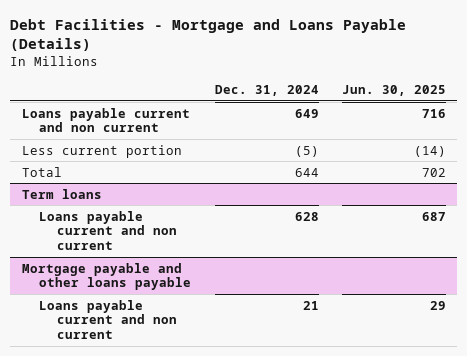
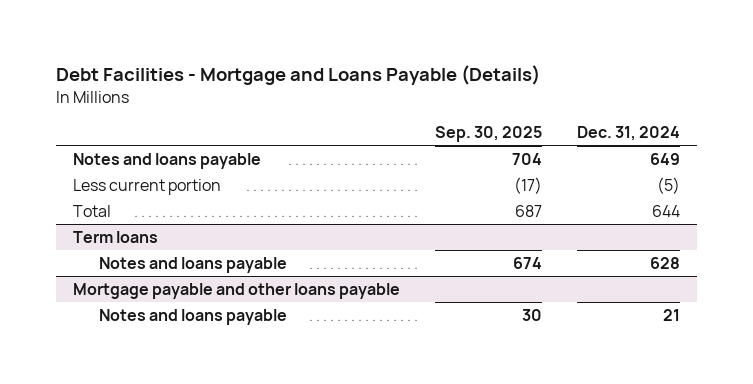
[341,85,446,97] Jun. 30, 2025 -> none
none -> [434,126,542,143] Sep. 30, 2025
[21,107,190,133] Loans payable current and non current -> [73,152,262,169] Notes and loans payable
[39,210,178,251] Loans payable current and non current -> [98,256,287,273] Notes and loans payable
[39,299,178,340] Loans payable current and non current -> [98,308,287,325] Notes and loans payable

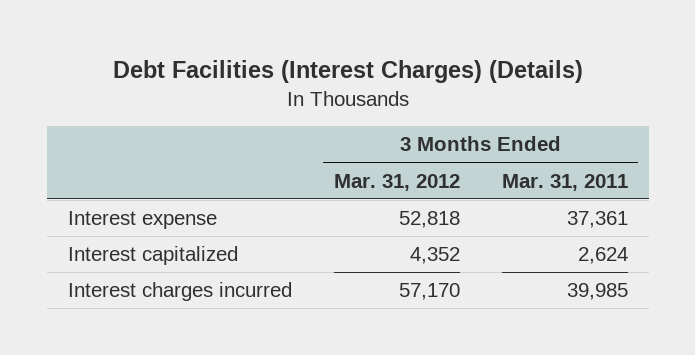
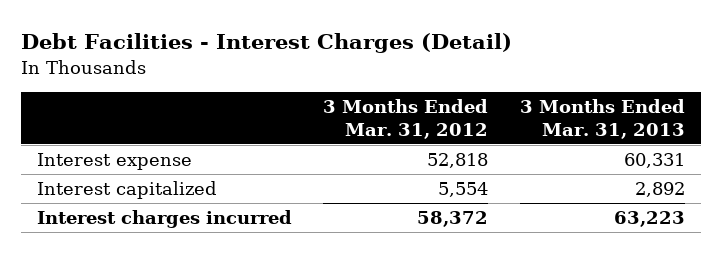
[112,60,583,84] Debt Facilities (Interest Charges) (Details) -> [21,33,513,54] Debt Facilities - Interest Charges (Detail)
[501,173,628,191] Mar. 31, 2011 -> none
none -> [519,98,685,139] 3 Months Ended Mar. 31, 2013
[409,247,460,265] 4,352 -> [438,182,489,198] 5,554
[398,283,460,301] 57,170 -> [417,211,489,228] 58,372

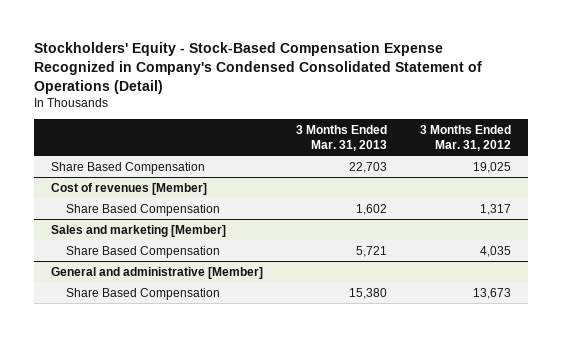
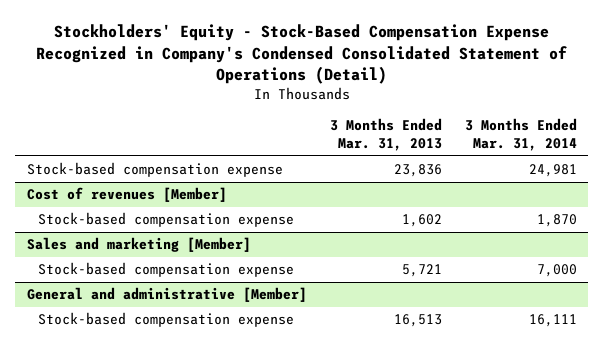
[419,124,511,152] 3 Months Ended Mar. 31, 2012 -> none
none -> [464,118,577,152] 3 Months Ended Mar. 31, 2014
[50,161,205,174] Share Based Compensation -> [26,162,283,178] Stock-based compensation expense
[348,161,387,173] 22,703 -> [393,164,442,178] 23,836
[65,203,220,216] Share Based Compensation -> [37,212,294,228] Stock-based compensation expense
[65,245,220,258] Share Based Compensation -> [37,262,294,278] Stock-based compensation expense
[65,287,220,300] Share Based Compensation -> [37,312,294,328] Stock-based compensation expense
[348,287,387,299] 15,380 -> [393,314,442,328] 16,513

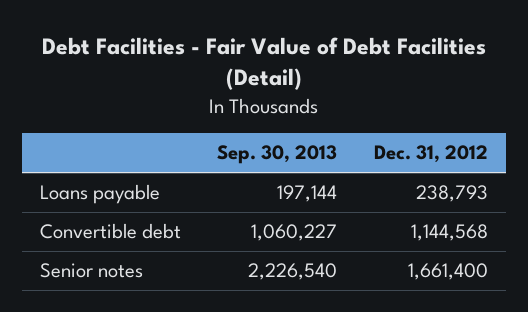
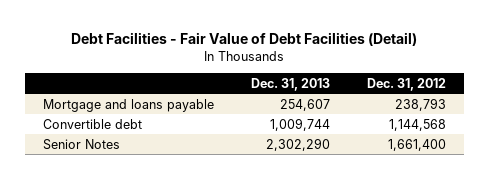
[217,145,338,165] Sep. 30, 2013 -> none
none -> [250,77,330,91] Dec. 31, 2013
[40,184,161,205] Loans payable -> [43,98,215,112] Mortgage and loans payable
[40,263,144,279] Senior notes -> [43,138,121,150] Senior Notes

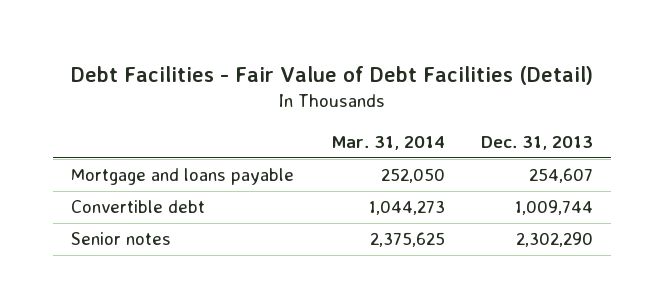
[366,77,446,91] Dec. 31, 2012 -> none
none -> [330,135,445,150] Mar. 31, 2014
[43,138,121,150] Senior Notes -> [71,232,172,246] Senior notes

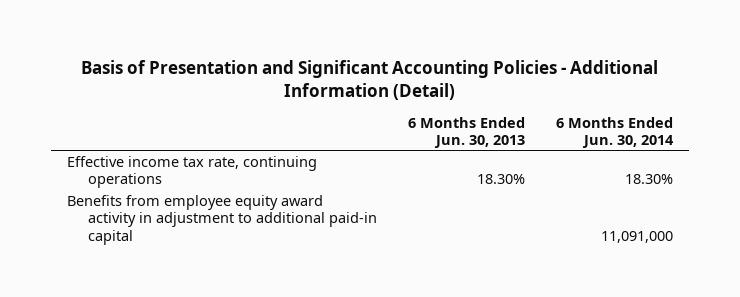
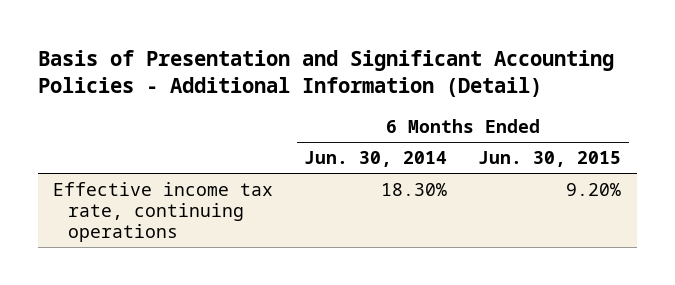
[408,116,526,148] 6 Months Ended Jun. 30, 2013 -> none
none -> [478,151,622,168] Jun. 30, 2015
[66,195,377,245] Benefits from employee equity award activity in adjustment to additional paid-in capital -> none

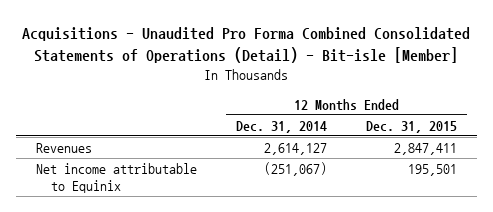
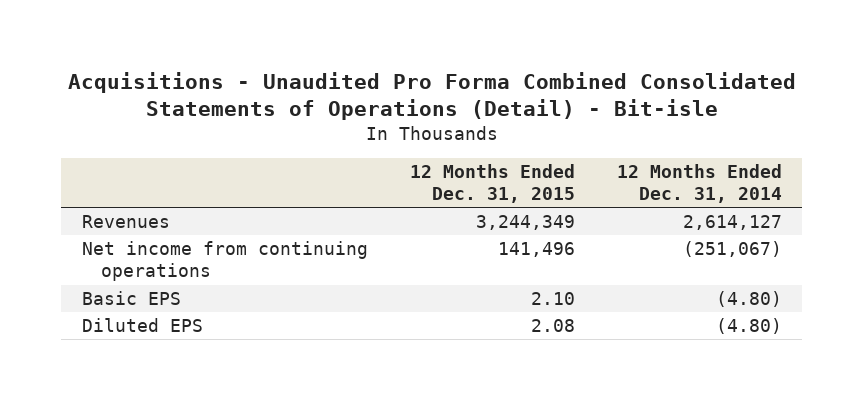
[22,27,471,64] Acquisitions - Unaudited Pro Forma Combined Consolidated Statements of Operations (Detail) - Bit-isle [Member] -> [67,71,796,121] Acquisitions - Unaudited Pro Forma Combined Consolidated Statements of Operations (Detail) - Bit-isle
[394,143,458,156] 2,847,411 -> [475,214,575,230] 3,244,349
[35,163,197,193] Net income attributable to Equinix -> [82,240,369,282] Net income from continuing operations
[408,164,458,177] 195,501 -> [497,241,575,257] 141,496
none -> [82,290,182,305] Basic EPS
none -> [82,317,204,332] Diluted EPS

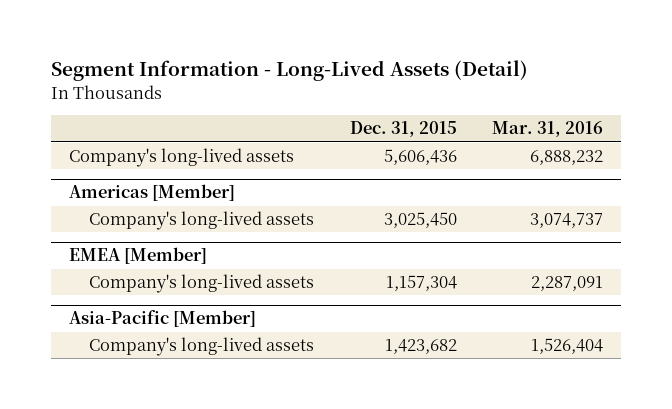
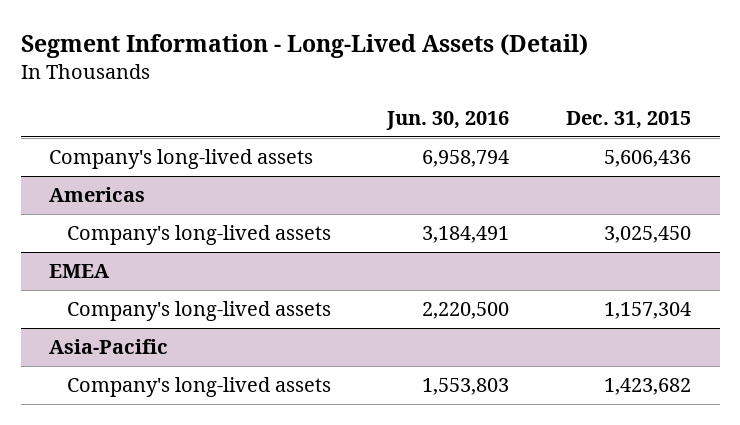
[492,121,604,138] Mar. 31, 2016 -> none
none -> [386,110,510,130] Jun. 30, 2016
[68,184,235,202] Americas [Member] -> [49,187,146,203] Americas
[68,247,207,265] EMEA [Member] -> [49,264,111,279] EMEA
[68,310,256,328] Asia-Pacific [Member] -> [49,339,169,355] Asia-Pacific

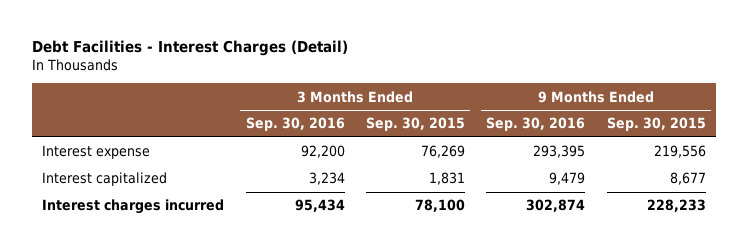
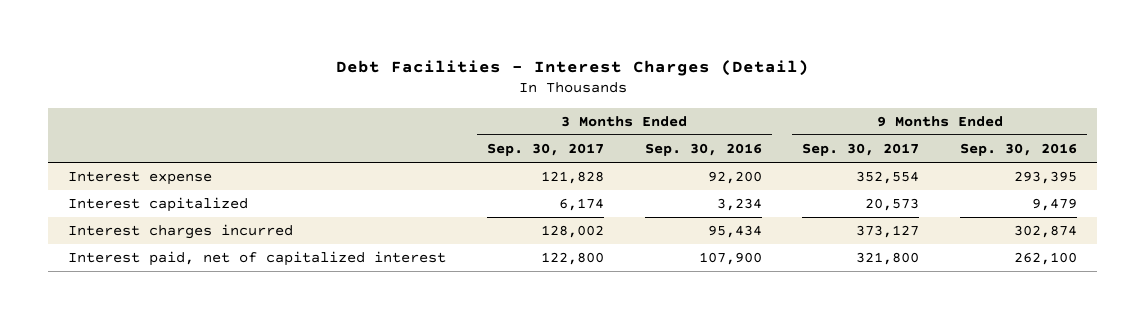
[366,117,466,132] Sep. 30, 2015 -> none
[606,117,706,132] Sep. 30, 2015 -> none
none -> [487,143,605,157] Sep. 30, 2017
none -> [802,143,920,157] Sep. 30, 2017
none -> [68,251,447,267] Interest paid, net of capitalized interest

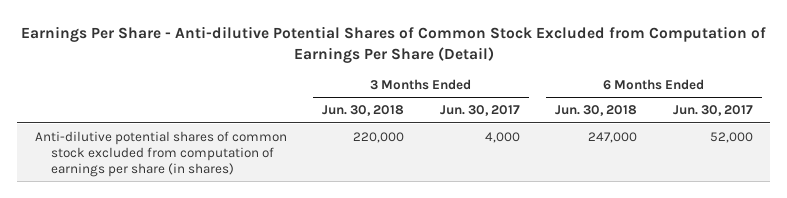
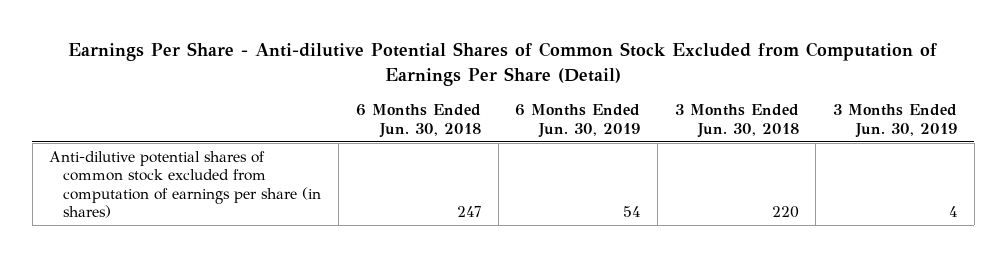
[439,105,520,117] Jun. 30, 2017 -> none
[672,105,753,117] Jun. 30, 2017 -> none
none -> [515,104,641,138] 6 Months Ended Jun. 30, 2019
none -> [833,104,958,138] 3 Months Ended Jun. 30, 2019
[353,131,405,143] 220,000 -> [771,206,799,219] 220
[588,131,638,143] 247,000 -> [456,206,481,218] 247

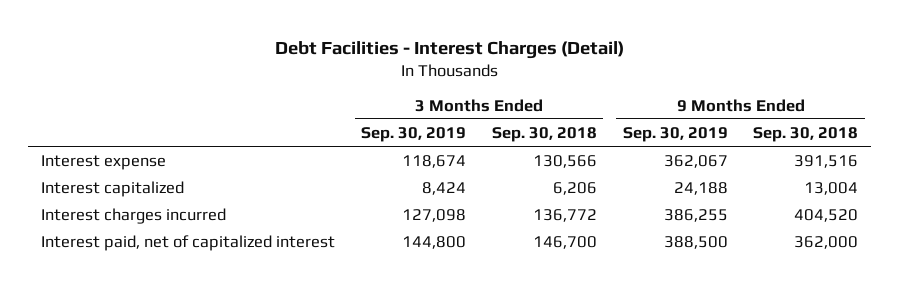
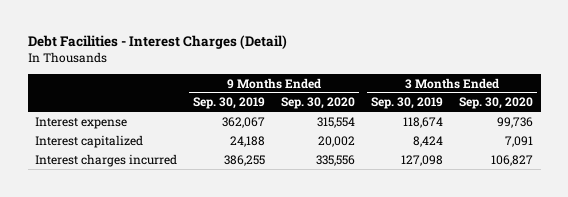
[491,126,597,142] Sep. 30, 2018 -> none
[753,126,859,142] Sep. 30, 2018 -> none
none -> [281,97,356,110] Sep. 30, 2020
none -> [458,97,533,110] Sep. 30, 2020
[41,234,336,251] Interest paid, net of capitalized interest -> none

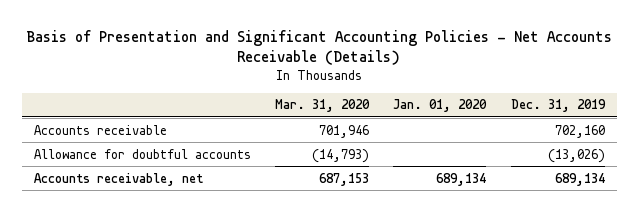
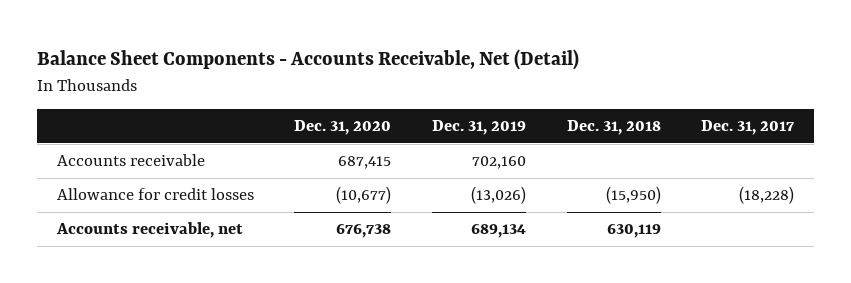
[26,29,613,66] Basis of Presentation and Significant Accounting Policies - Net Accounts Receivable (Details) -> [36,49,579,71] Balance Sheet Components - Accounts Receivable, Net (Detail)
[275,99,371,113] Mar. 31, 2020 -> none
[393,99,488,113] Jan. 01, 2020 -> none
none -> [294,120,392,136] Dec. 31, 2020
none -> [566,120,661,136] Dec. 31, 2018
none -> [701,120,795,136] Dec. 31, 2017
[33,148,251,159] Allowance for doubtful accounts -> [56,188,254,201] Allowance for credit losses

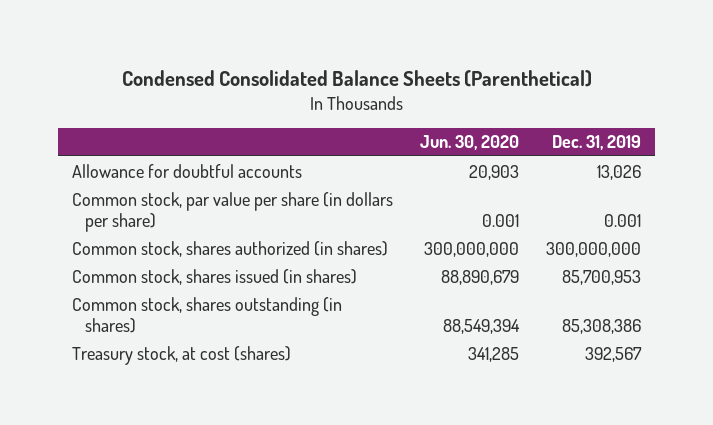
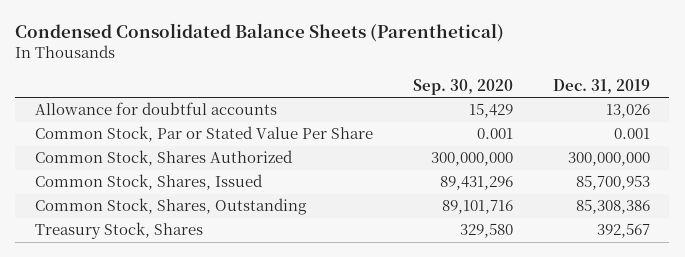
[420,135,520,151] Jun. 30, 2020 -> none
none -> [412,78,513,95] Sep. 30, 2020
[71,191,393,232] Common stock, par value per share (in dollars per share) -> [34,126,373,143] Common Stock, Par or Stated Value Per Share
[71,240,388,257] Common stock, shares authorized (in shares) -> [34,150,293,167] Common Stock, Shares Authorized
[71,268,357,285] Common stock, shares issued (in shares) -> [34,174,263,191] Common Stock, Shares, Issued
[71,296,342,333] Common stock, shares outstanding (in shares) -> [34,198,307,216] Common Stock, Shares, Outstanding
[71,345,291,365] Treasury stock, at cost (shares) -> [34,222,203,240] Treasury Stock, Shares

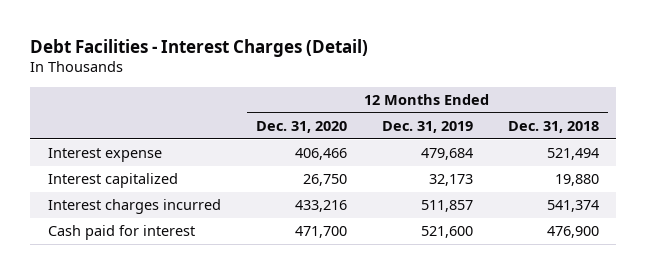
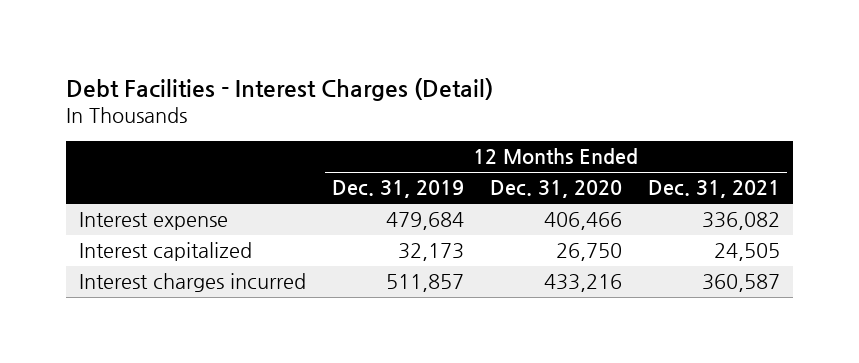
[507,121,599,134] Dec. 31, 2018 -> none
none -> [648,180,781,199] Dec. 31, 2021
[47,225,195,241] Cash paid for interest -> none

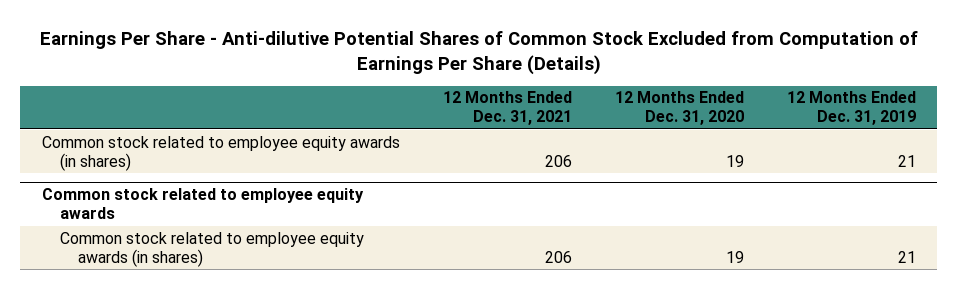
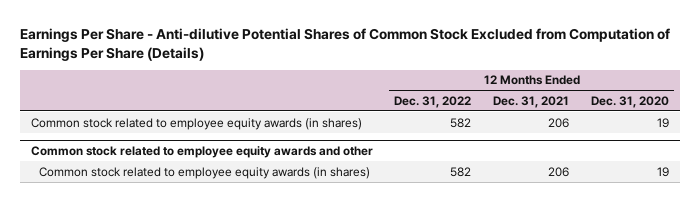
[786,91,916,126] 12 Months Ended Dec. 31, 2019 -> none
none -> [394,95,472,108] Dec. 31, 2022
[41,188,364,220] Common stock related to employee equity awards -> [30,145,373,158] Common stock related to employee equity awards and other

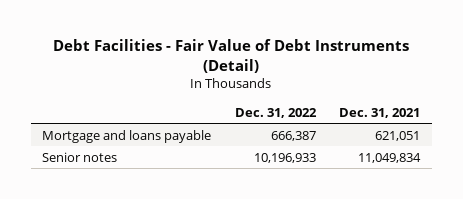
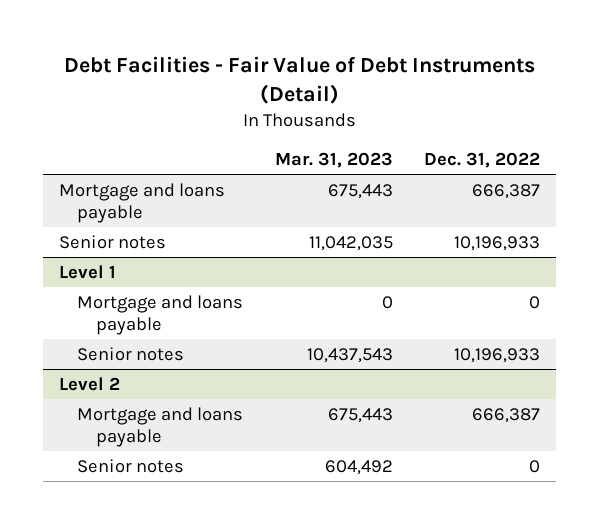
[339,107,421,118] Dec. 31, 2021 -> none
none -> [274,151,393,168] Mar. 31, 2023
none -> [59,264,117,279] Level 1
none -> [77,294,244,335] Mortgage and loans payable
none -> [77,346,185,361] Senior notes
none -> [59,376,121,391] Level 2
none -> [77,406,244,447] Mortgage and loans payable
none -> [77,458,185,473] Senior notes

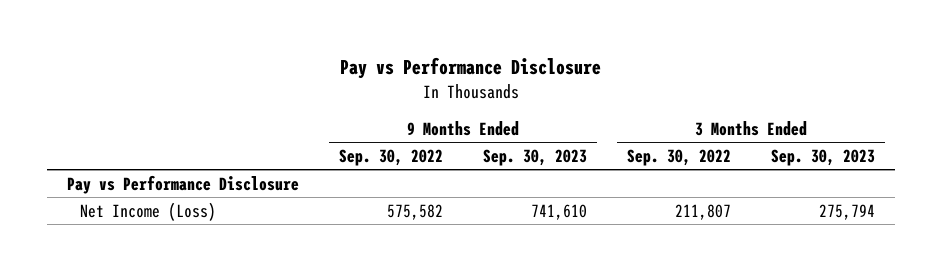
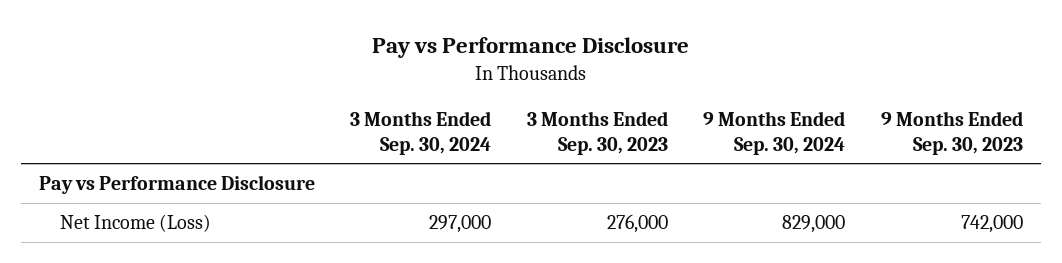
[339,149,444,167] Sep. 30, 2022 -> none
[627,149,732,167] Sep. 30, 2022 -> none
none -> [350,111,492,155] 3 Months Ended Sep. 30, 2024
none -> [703,111,846,155] 9 Months Ended Sep. 30, 2024
[531,203,588,220] 741,610 -> [960,215,1023,234] 742,000
[819,203,876,220] 275,794 -> [606,214,668,234] 276,000

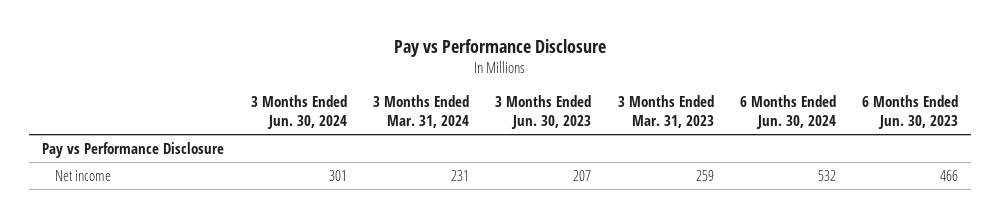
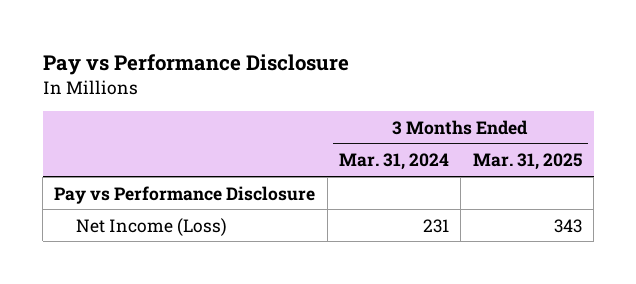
[250,94,347,130] 3 Months Ended Jun. 30, 2024 -> none
[495,94,592,130] 3 Months Ended Jun. 30, 2023 -> none
[617,94,714,129] 3 Months Ended Mar. 31, 2023 -> none
[739,94,836,130] 6 Months Ended Jun. 30, 2024 -> none
[862,94,959,130] 6 Months Ended Jun. 30, 2023 -> none
none -> [472,153,582,171] Mar. 31, 2025
[54,169,111,181] Net income -> [76,217,228,236] Net Income (Loss)

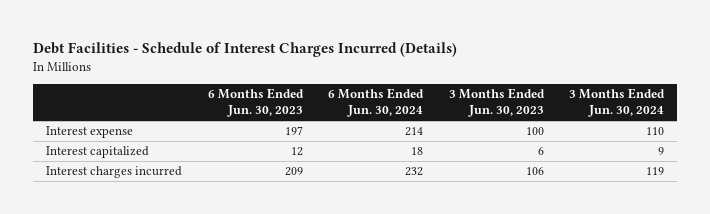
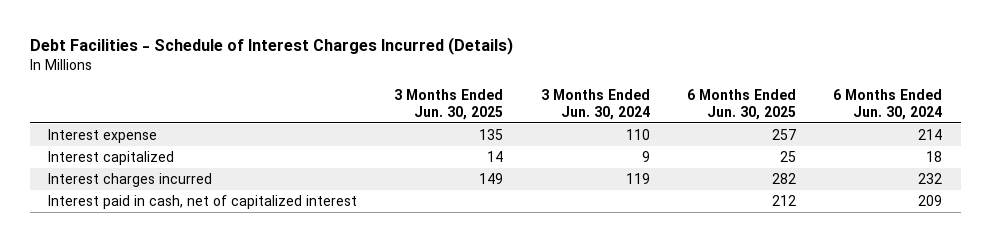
[207,88,304,118] 6 Months Ended Jun. 30, 2023 -> none
[448,88,545,118] 3 Months Ended Jun. 30, 2023 -> none
none -> [394,88,504,120] 3 Months Ended Jun. 30, 2025
none -> [686,88,796,120] 6 Months Ended Jun. 30, 2025
none -> [48,195,358,210] Interest paid in cash, net of capitalized interest

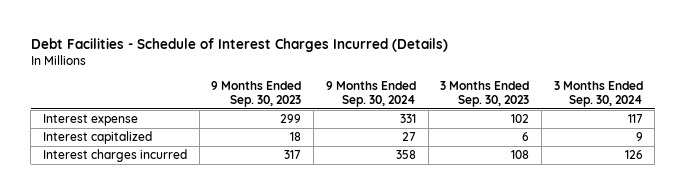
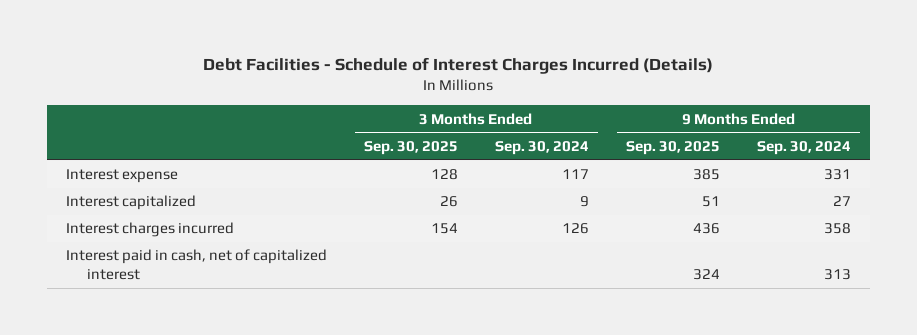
[211,80,302,108] 9 Months Ended Sep. 30, 2023 -> none
[440,80,530,108] 3 Months Ended Sep. 30, 2023 -> none
none -> [363,140,458,155] Sep. 30, 2025
none -> [626,140,721,155] Sep. 30, 2025
none -> [65,249,327,280] Interest paid in cash, net of capitalized interest

